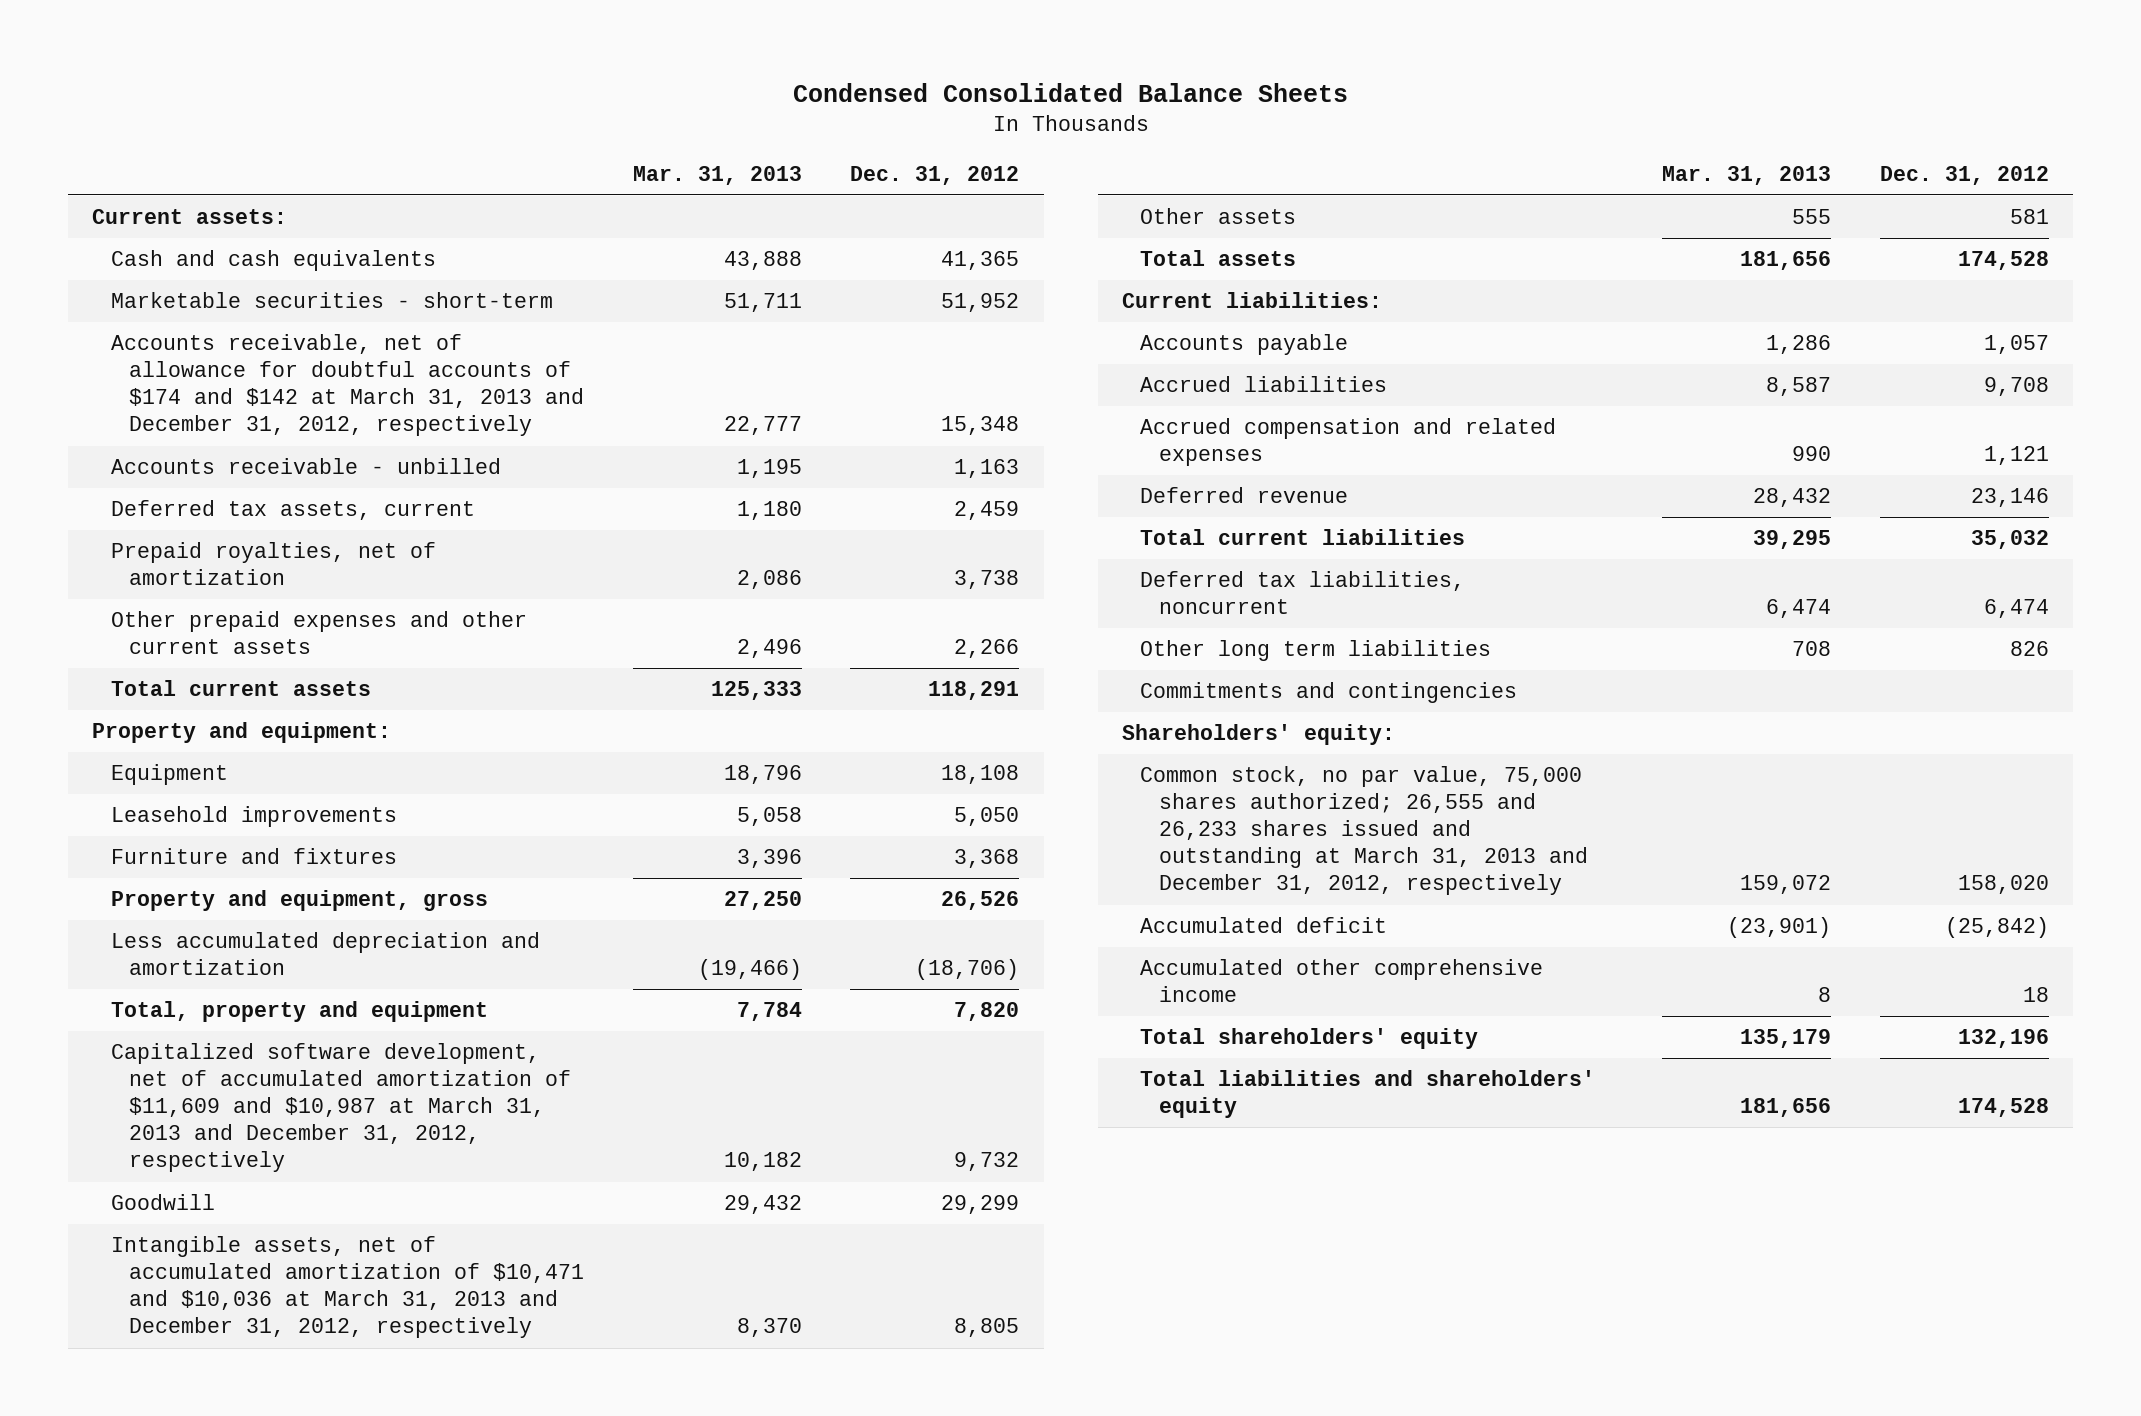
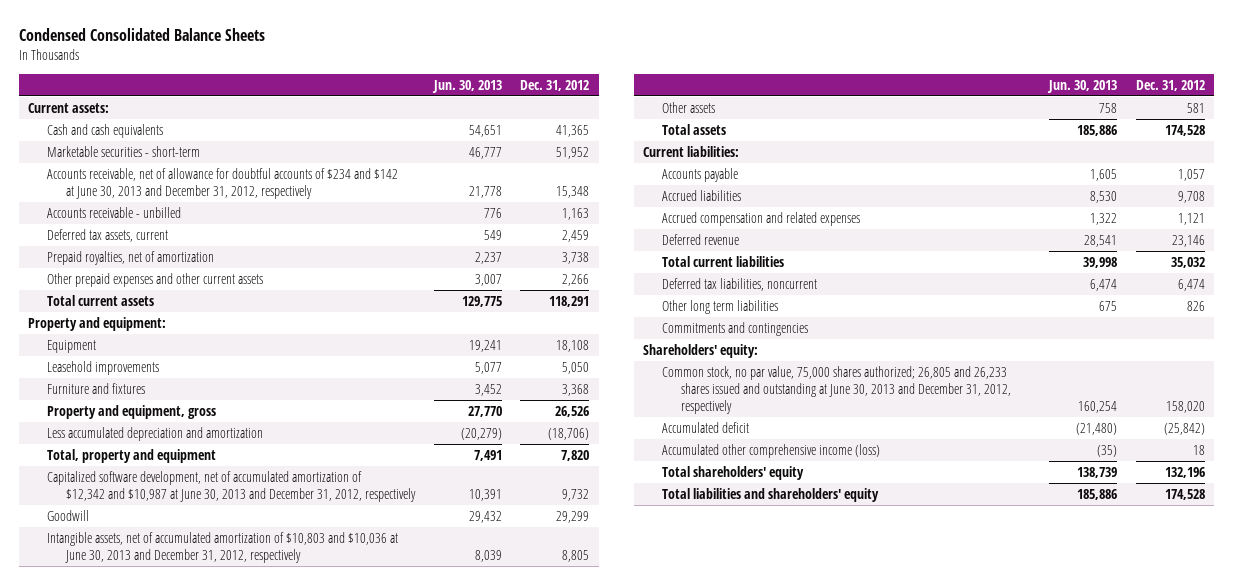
[632,165,802,185] Mar. 31, 2013 -> none
none -> [431,79,502,93] Jun. 30, 2013
[110,334,585,437] Accounts receivable, net of allowance for doubtful accounts of $174 and $142 at March 31, 2013 and December 31, 2012, respectively -> [47,168,399,199] Accounts receivable, net of allowance for doubtful accounts of $234 and $142 at June 30, 2013 and December 31, 2012, respectively
[110,1043,572,1173] Capitalized software development, net of accumulated amortization of $11,609 and $10,987 at March 31, 2013 and December 31, 2012, respectively -> [47,471,417,502] Capitalized software development, net of accumulated amortization of $12,342 and $10,987 at June 30, 2013 and December 31, 2012, respectively
[110,1236,585,1339] Intangible assets, net of accumulated amortization of $10,471 and $10,036 at March 31, 2013 and December 31, 2012, respectively -> [47,532,399,563] Intangible assets, net of accumulated amortization of $10,803 and $10,036 at June 30, 2013 and December 31, 2012, respectively
[1140,766,1588,896] Common stock, no par value, 75,000 shares authorized; 26,555 and 26,233 shares issued and outstanding at March 31, 2013 and December 31, 2012, respectively -> [662,366,1012,414] Common stock, no par value, 75,000 shares authorized; 26,805 and 26,233 shares issued and outstanding at June 30, 2013 and December 31, 2012, respectively
[1140,959,1544,1003] Accumulated other comprehensive income -> [662,444,881,459] Accumulated other comprehensive income (loss)

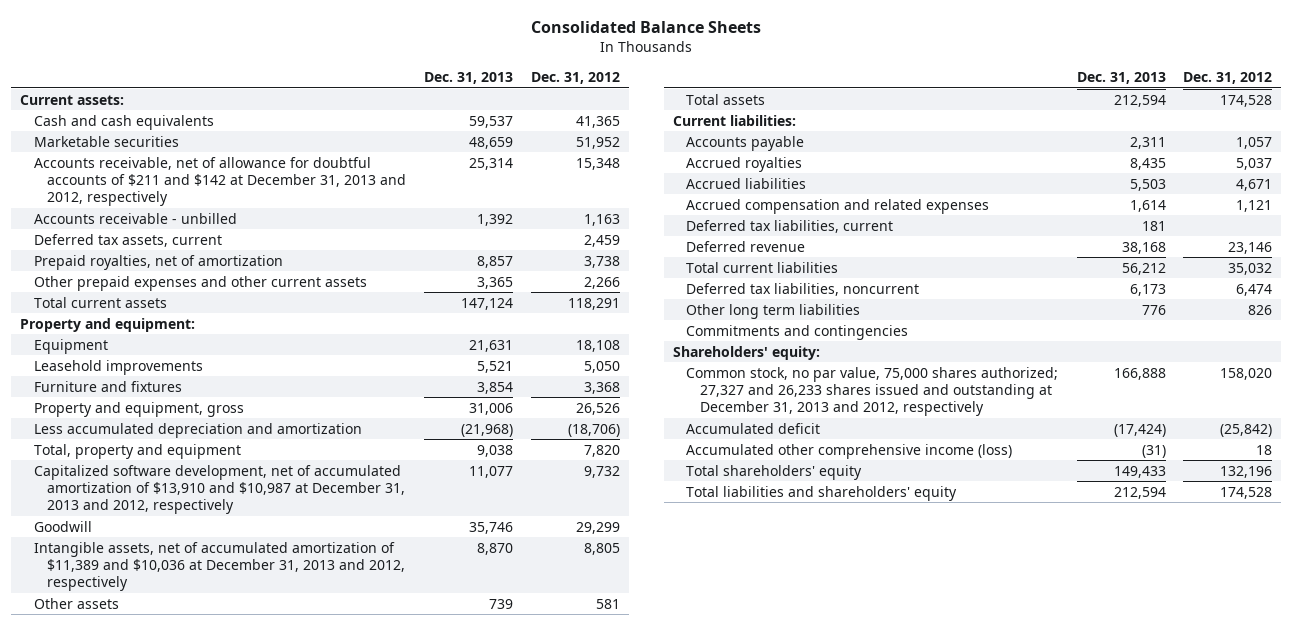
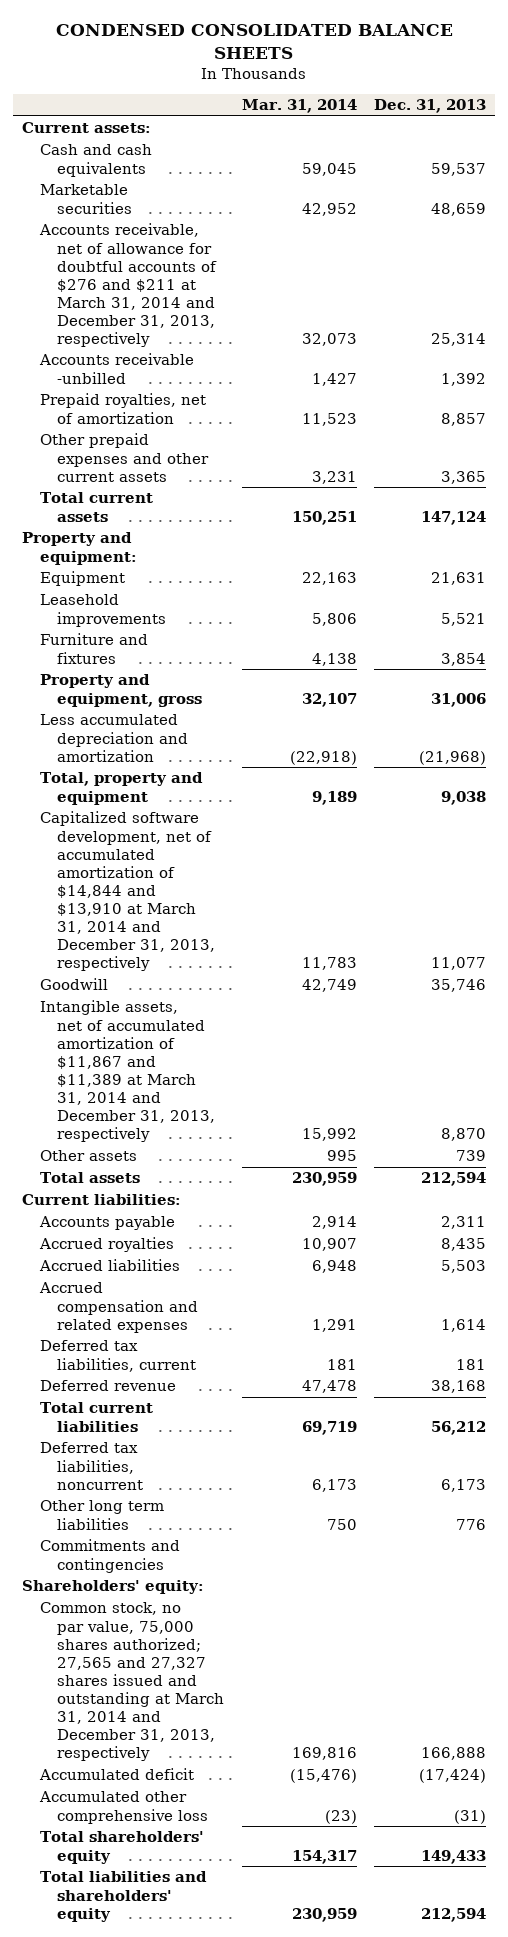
[531,21,762,34] Consolidated Balance Sheets -> [56,24,454,60] CONDENSED CONSOLIDATED BALANCE SHEETS
[530,72,620,85] Dec. 31, 2012 -> none
none -> [241,99,357,114] Mar. 31, 2014
[33,233,222,247] Deferred tax assets, current -> none
[33,156,407,207] Accounts receivable, net of allowance for doubtful accounts of $211 and $142 at December 31, 2013 and 2012, respectively -> [38,223,218,347] Accounts receivable, net of allowance for doubtful accounts of $276 and $211 at March 31, 2014 and December 31, 2013, respectively
[33,212,237,224] Accounts receivable - unbilled -> [38,353,194,384] Accounts receivable -unbilled
[33,464,406,515] Capitalized software development, net of accumulated amortization of $13,910 and $10,987 at December 31, 2013 and 2012, respectively -> [39,811,216,971] Capitalized software development, net of accumulated amortization of $14,844 and $13,910 at March 31, 2014 and December 31, 2013, respectively
[33,541,406,592] Intangible assets, net of accumulated amortization of $11,389 and $10,036 at December 31, 2013 and 2012, respectively -> [39,1000,216,1142] Intangible assets, net of accumulated amortization of $11,867 and $11,389 at March 31, 2014 and December 31, 2013, respectively
[686,366,1059,417] Common stock, no par value, 75,000 shares authorized; 27,327 and 26,233 shares issued and outstanding at December 31, 2013 and 2012, respectively -> [39,1602,225,1761] Common stock, no par value, 75,000 shares authorized; 27,565 and 27,327 shares issued and outstanding at March 31, 2014 and December 31, 2013, respectively
[686,443,1013,459] Accumulated other comprehensive income (loss) -> [38,1791,209,1824] Accumulated other comprehensive loss

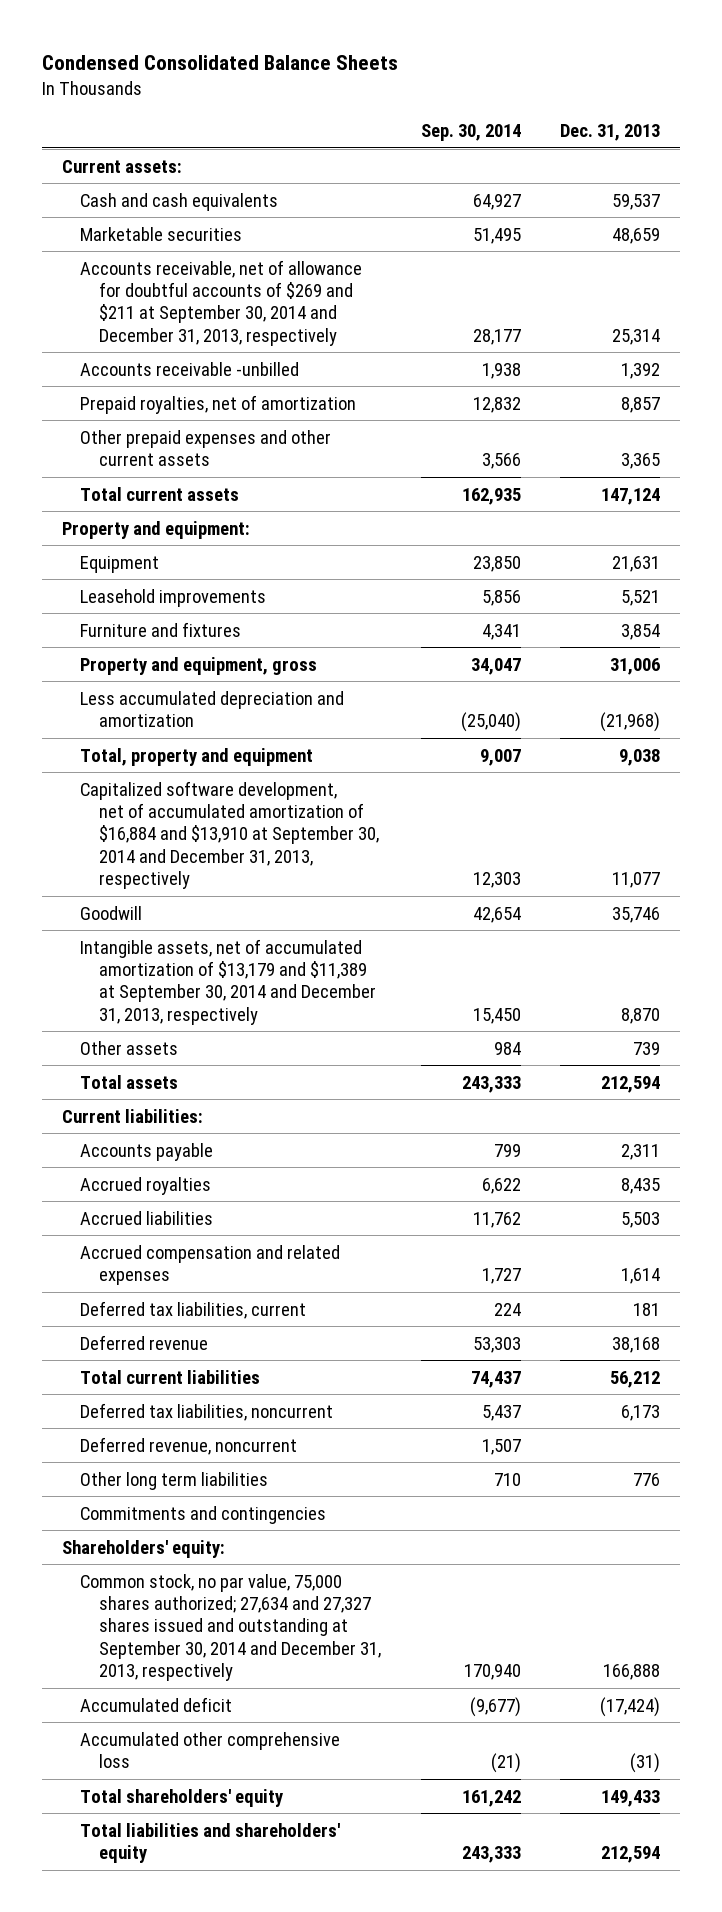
[56,24,454,60] CONDENSED CONSOLIDATED BALANCE SHEETS -> [41,55,398,71] Condensed Consolidated Balance Sheets
[241,99,357,114] Mar. 31, 2014 -> none
none -> [420,124,521,142] Sep. 30, 2014
[38,223,218,347] Accounts receivable, net of allowance for doubtful accounts of $276 and $211 at March 31, 2014 and December 31, 2013, respectively -> [80,259,363,346] Accounts receivable, net of allowance for doubtful accounts of $269 and $211 at September 30, 2014 and December 31, 2013, respectively
[39,811,216,971] Capitalized software development, net of accumulated amortization of $14,844 and $13,910 at March 31, 2014 and December 31, 2013, respectively -> [80,780,379,890] Capitalized software development, net of accumulated amortization of $16,884 and $13,910 at September 30, 2014 and December 31, 2013, respectively
[39,1000,216,1142] Intangible assets, net of accumulated amortization of $11,867 and $11,389 at March 31, 2014 and December 31, 2013, respectively -> [80,938,376,1025] Intangible assets, net of accumulated amortization of $13,179 and $11,389 at September 30, 2014 and December 31, 2013, respectively
none -> [80,1436,298,1455] Deferred revenue, noncurrent
[39,1602,225,1761] Common stock, no par value, 75,000 shares authorized; 27,565 and 27,327 shares issued and outstanding at March 31, 2014 and December 31, 2013, respectively -> [80,1573,381,1682] Common stock, no par value, 75,000 shares authorized; 27,634 and 27,327 shares issued and outstanding at September 30, 2014 and December 31, 2013, respectively

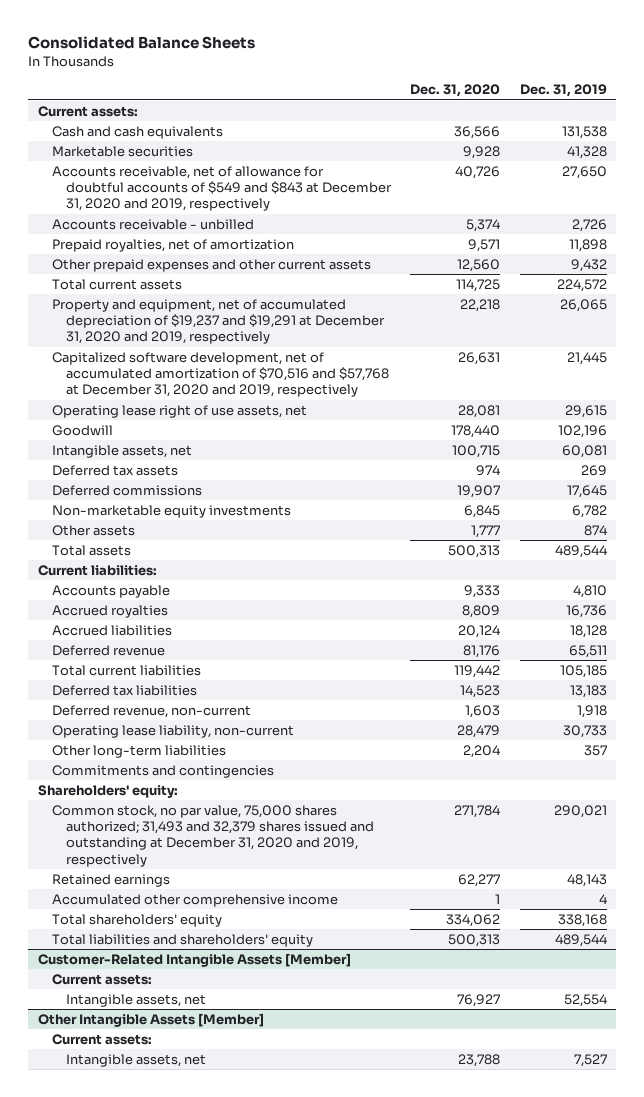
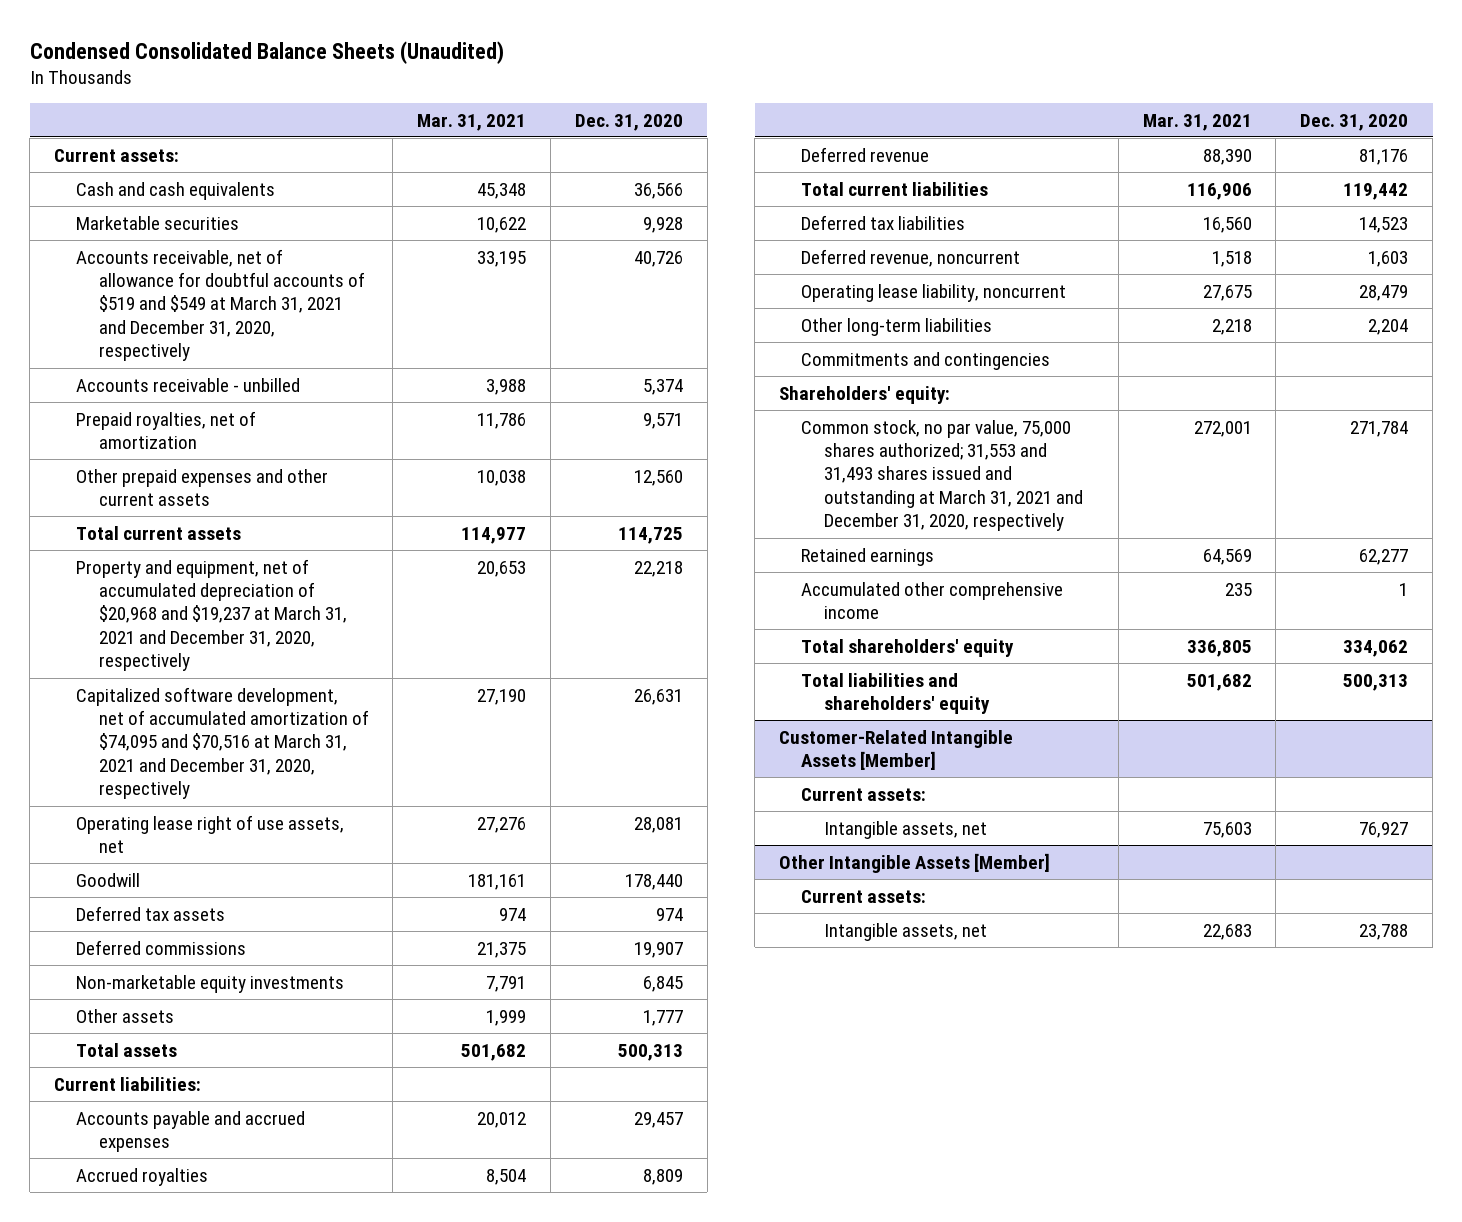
[28,36,256,50] Consolidated Balance Sheets -> [29,40,504,64] Condensed Consolidated Balance Sheets (Unaudited)
[519,84,607,98] Dec. 31, 2019 -> none
none -> [417,113,527,131] Mar. 31, 2021
[51,165,392,212] Accounts receivable, net of allowance for doubtful accounts of $549 and $843 at December 31, 2020 and 2019, respectively -> [76,248,365,362] Accounts receivable, net of allowance for doubtful accounts of $519 and $549 at March 31, 2021 and December 31, 2020, respectively
[51,298,385,345] Property and equipment, net of accumulated depreciation of $19,237 and $19,291 at December 31, 2020 and 2019, respectively -> [76,558,347,672] Property and equipment, net of accumulated depreciation of $20,968 and $19,237 at March 31, 2021 and December 31, 2020, respectively
[51,351,389,398] Capitalized software development, net of accumulated amortization of $70,516 and $57,768 at December 31, 2020 and 2019, respectively -> [76,686,369,800] Capitalized software development, net of accumulated amortization of $74,095 and $70,516 at March 31, 2021 and December 31, 2020, respectively
[51,444,192,458] Intangible assets, net -> none
[51,584,170,598] Accounts payable -> none
none -> [76,1110,306,1153] Accounts payable and accrued expenses
[51,624,172,636] Accrued liabilities -> none
[51,704,251,718] Deferred revenue, non-current -> [801,248,1021,267] Deferred revenue, noncurrent
[51,724,294,738] Operating lease liability, non-current -> [801,283,1067,302] Operating lease liability, noncurrent
[51,804,374,867] Common stock, no par value, 75,000 shares authorized; 31,493 and 32,379 shares issued and outstanding at December 31, 2020 and 2019, respectively -> [801,419,1083,532] Common stock, no par value, 75,000 shares authorized; 31,553 and 31,493 shares issued and outstanding at March 31, 2021 and December 31, 2020, respectively

